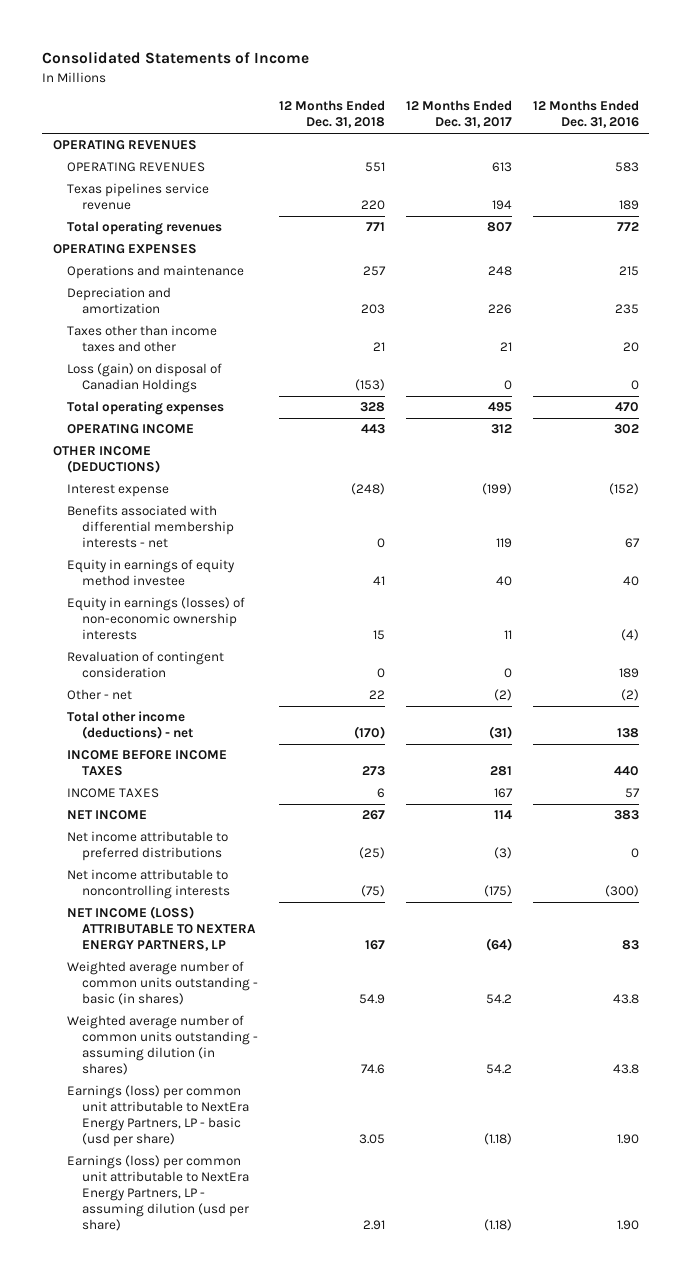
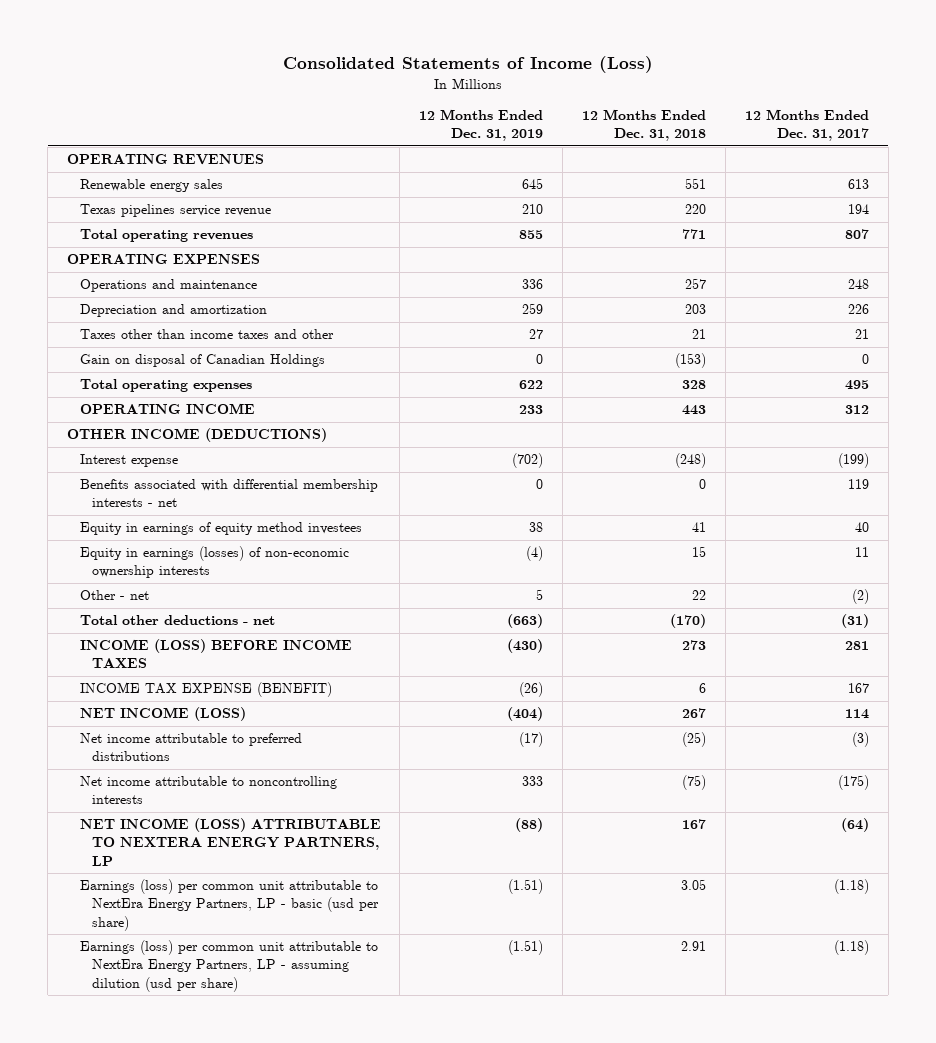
[42,51,310,65] Consolidated Statements of Income -> [282,56,653,74] Consolidated Statements of Income (Loss)
[532,100,639,129] 12 Months Ended Dec. 31, 2016 -> none
none -> [419,109,544,142] 12 Months Ended Dec. 31, 2019
[67,162,206,173] OPERATING REVENUES -> [79,179,223,193] Renewable energy sales
[67,363,223,394] Loss (gain) on disposal of Canadian Holdings -> [79,354,325,368] Gain on disposal of Canadian Holdings
[67,559,236,587] Equity in earnings of equity method investee -> [79,522,362,536] Equity in earnings of equity method investees
[67,651,225,679] Revaluation of contingent consideration -> none
[67,711,193,740] Total other income (deductions) - net -> [79,615,275,626] Total other deductions - net
[67,750,228,777] INCOME BEFORE INCOME TAXES -> [79,639,352,669] INCOME (LOSS) BEFORE INCOME TAXES
[67,788,160,799] INCOME TAXES -> [79,682,332,698] INCOME TAX EXPENSE (BENEFIT)
[67,810,148,821] NET INCOME -> [79,707,246,722] NET INCOME (LOSS)
[67,961,258,1006] Weighted average number of common units outstanding - basic (in shares) -> none
[67,1015,258,1076] Weighted average number of common units outstanding - assuming dilution (in shares) -> none

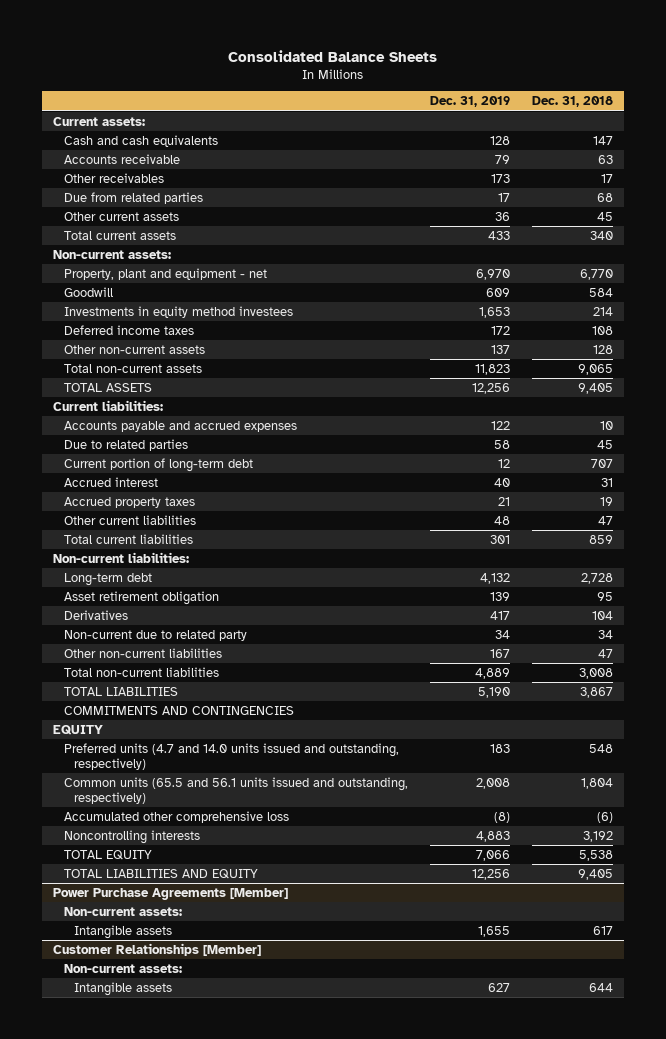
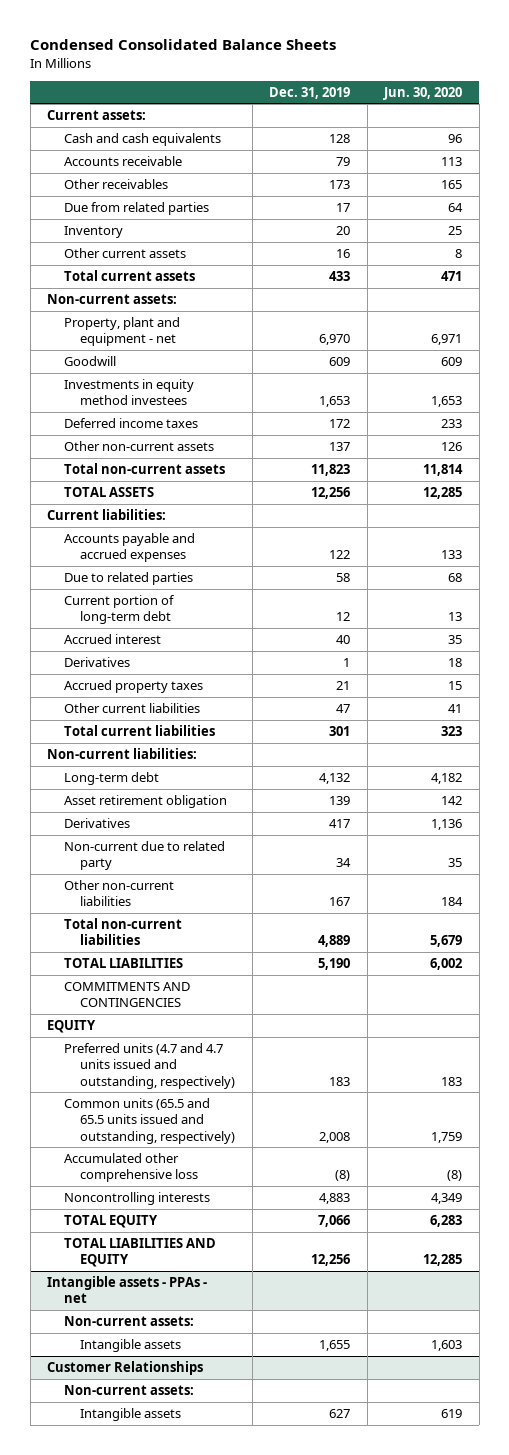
[228,49,438,62] Consolidated Balance Sheets -> [30,39,337,51] Condensed Consolidated Balance Sheets
[531,96,613,108] Dec. 31, 2018 -> none
none -> [383,86,463,100] Jun. 30, 2020
none -> [63,225,123,238] Inventory
[494,211,510,221] 36 -> [336,248,351,258] 16
none -> [63,656,130,667] Derivatives
[493,515,510,525] 48 -> [336,703,351,713] 47
[63,742,399,770] Preferred units (4.7 and 14.0 units issued and outstanding, respectively) -> [63,1042,236,1089] Preferred units (4.7 and 4.7 units issued and outstanding, respectively)
[63,776,408,804] Common units (65.5 and 56.1 units issued and outstanding, respectively) -> [63,1097,236,1144] Common units (65.5 and 65.5 units issued and outstanding, respectively)
[53,887,289,900] Power Purchase Agreements [Member] -> [47,1275,208,1304] Intangible assets - PPAs - net
[53,942,262,956] Customer Relationships [Member] -> [47,1360,204,1375] Customer Relationships

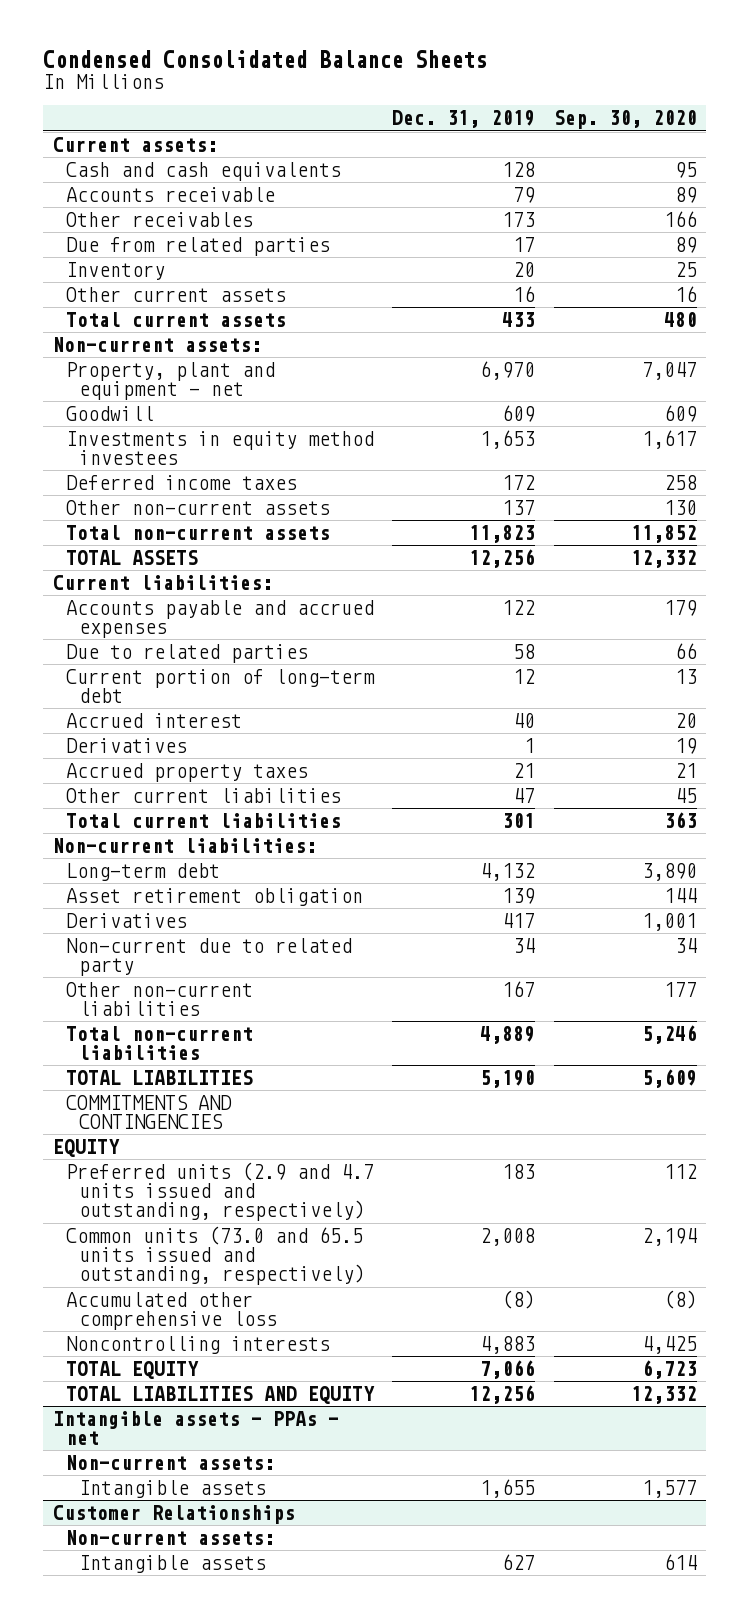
[383,86,463,100] Jun. 30, 2020 -> none
none -> [553,110,697,130] Sep. 30, 2020
[63,1042,236,1089] Preferred units (4.7 and 4.7 units issued and outstanding, respectively) -> [65,1161,374,1222] Preferred units (2.9 and 4.7 units issued and outstanding, respectively)
[63,1097,236,1144] Common units (65.5 and 65.5 units issued and outstanding, respectively) -> [65,1225,365,1286] Common units (73.0 and 65.5 units issued and outstanding, respectively)

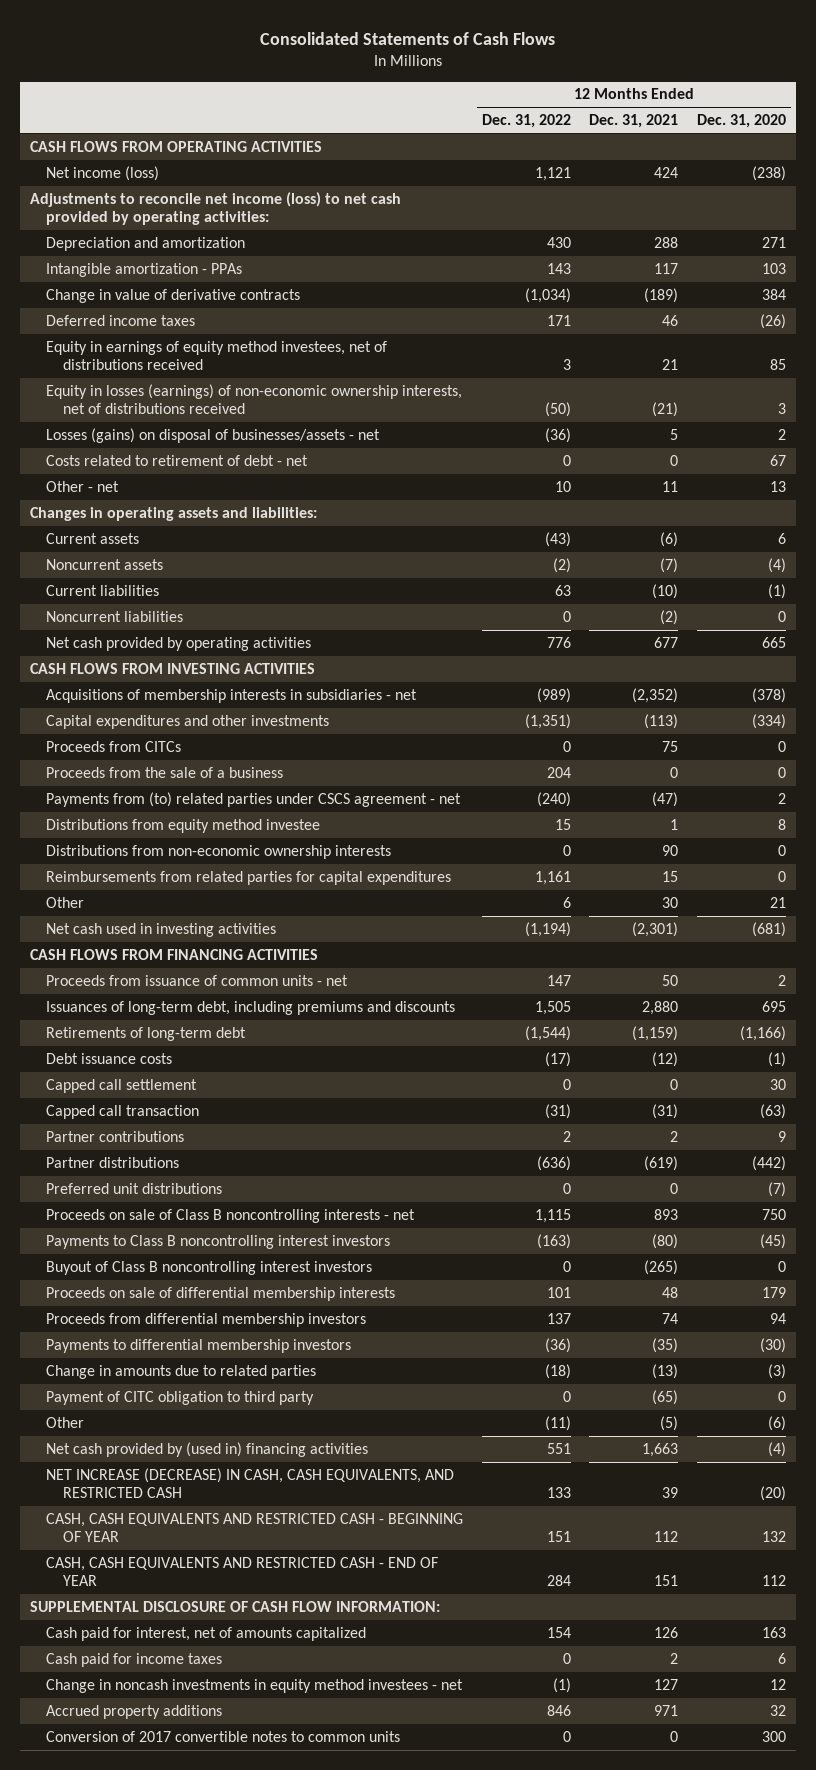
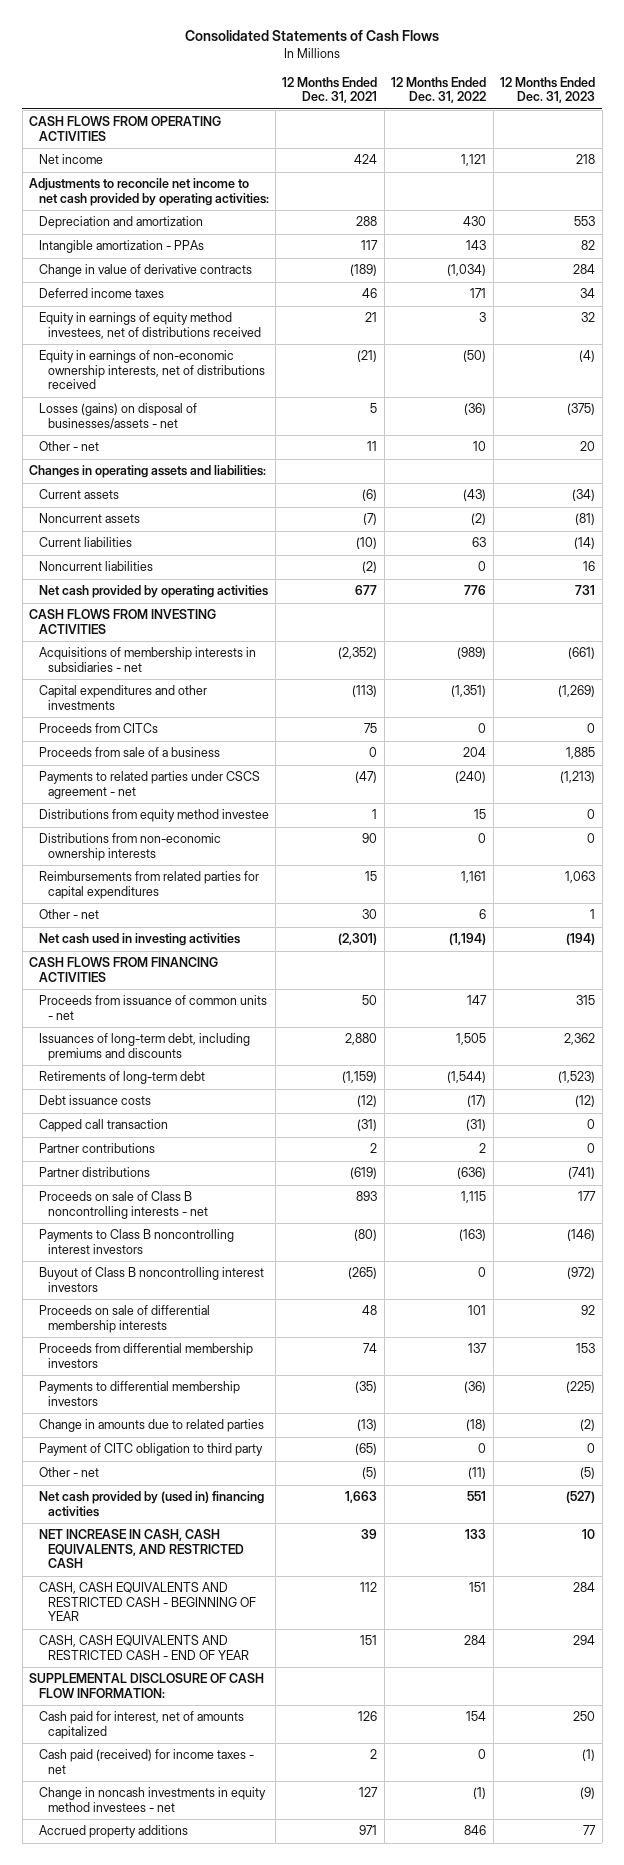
[697,113,787,128] Dec. 31, 2020 -> none
none -> [500,76,596,104] 12 Months Ended Dec. 31, 2023
[46,165,160,181] Net income (loss) -> [38,154,103,165] Net income
[29,191,401,226] Adjustments to reconcile net income (loss) to net cash provided by operating activities: -> [29,178,269,206] Adjustments to reconcile net income to net cash provided by operating activities:
[46,383,463,415] Equity in losses (earnings) of non-economic ownership interests, net of distributions received -> [38,350,265,390] Equity in earnings of non-economic ownership interests, net of distributions received
[46,454,309,466] Costs related to retirement of debt - net -> none
[46,766,284,778] Proceeds from the sale of a business -> [38,747,220,758] Proceeds from sale of a business
[46,791,462,807] Payments from (to) related parties under CSCS agreement - net -> [38,771,260,799] Payments to related parties under CSCS agreement - net
[46,896,85,908] Other -> [38,909,99,920] Other - net
[46,1078,198,1093] Capped call settlement -> none
[46,1182,223,1194] Preferred unit distributions -> none
[46,1416,85,1428] Other -> [38,1467,99,1478] Other - net
[46,1467,455,1499] NET INCREASE (DECREASE) IN CASH, CASH EQUIVALENTS, AND RESTRICTED CASH -> [38,1529,244,1569] NET INCREASE IN CASH, CASH EQUIVALENTS, AND RESTRICTED CASH
[46,1652,223,1667] Cash paid for income taxes -> [38,1749,254,1774] Cash paid (received) for income taxes - net
[46,1730,401,1742] Conversion of 2017 convertible notes to common units -> none

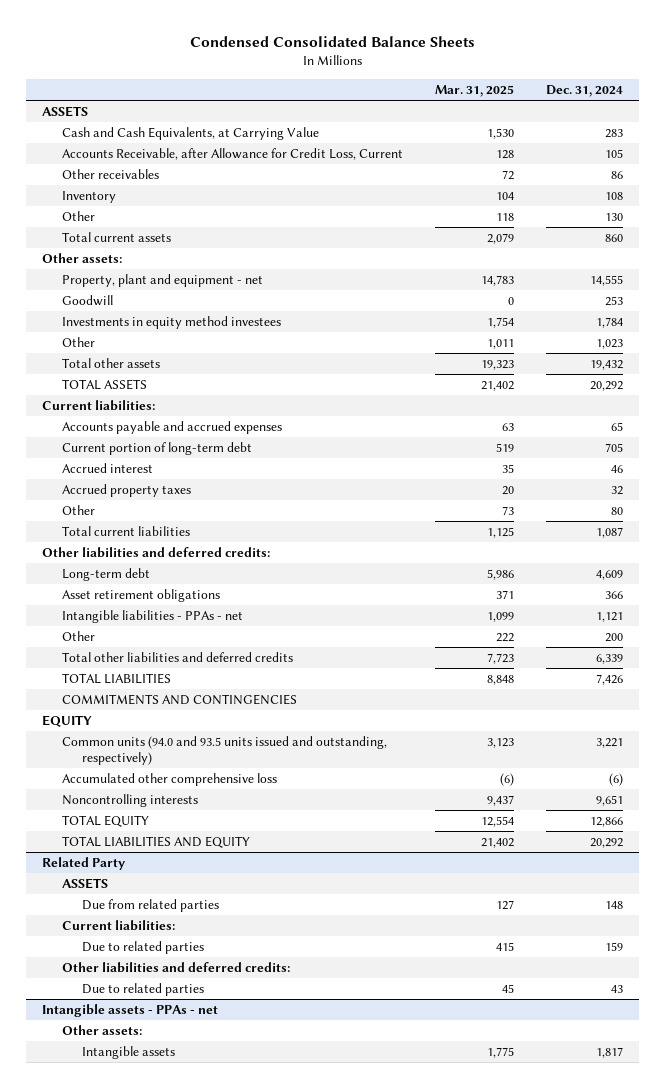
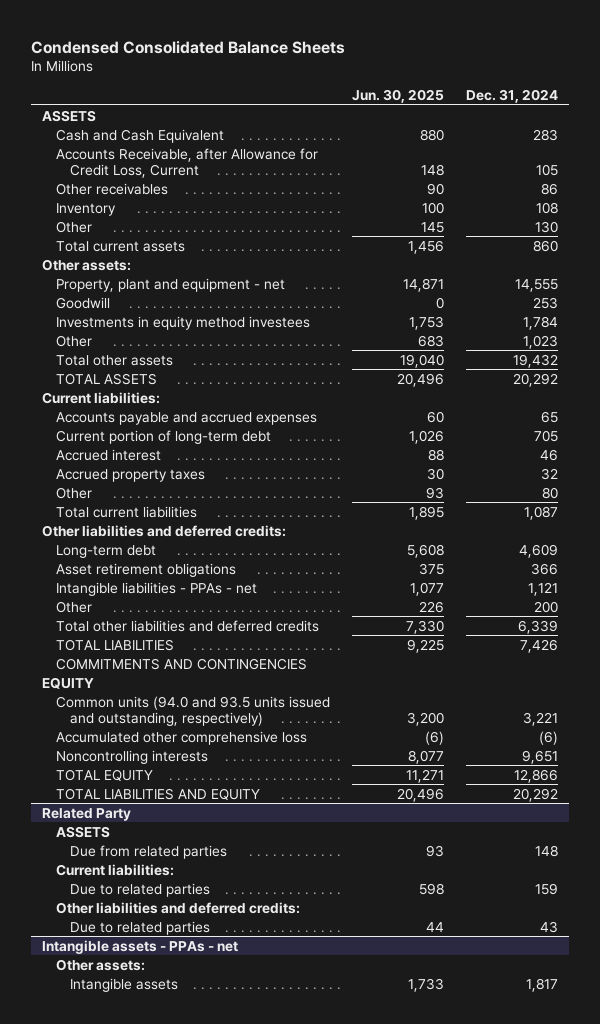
[435,85,515,98] Mar. 31, 2025 -> none
none -> [352,88,445,103] Jun. 30, 2025
[61,127,319,141] Cash and Cash Equivalents, at Carrying Value -> [55,128,224,143] Cash and Cash Equivalent

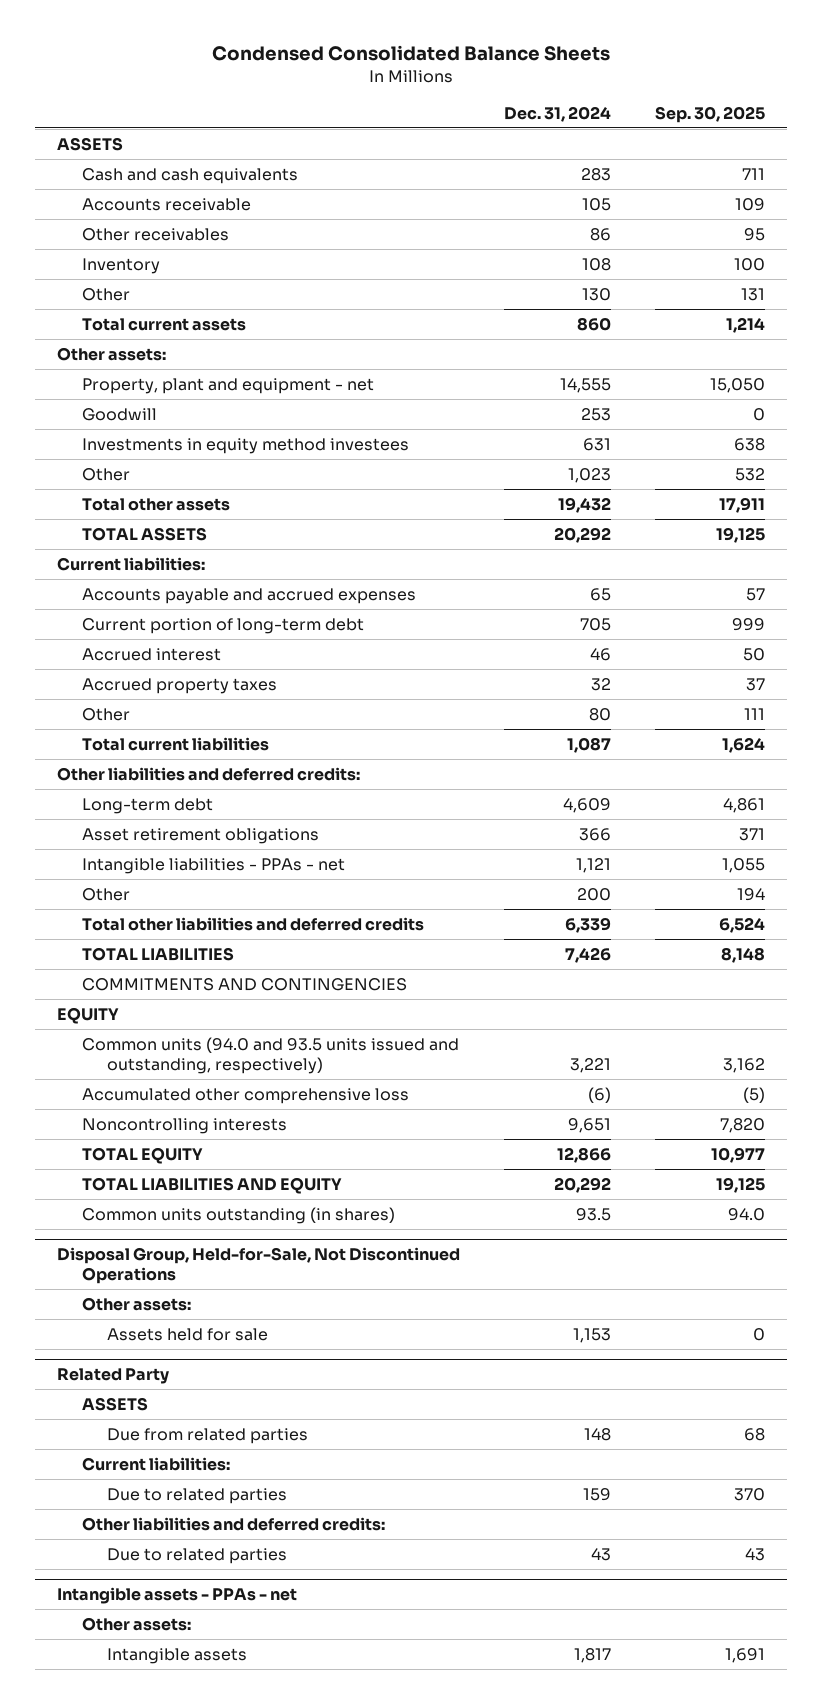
[352,88,445,103] Jun. 30, 2025 -> none
none -> [655,105,766,123] Sep. 30, 2025
[55,128,224,143] Cash and Cash Equivalent -> [82,167,299,184] Cash and cash equivalents
[55,147,318,178] Accounts Receivable, after Allowance for Credit Loss, Current -> [82,197,252,211] Accounts receivable
[523,315,559,330] 1,784 -> [583,437,612,451] 631
none -> [82,1206,396,1224] Common units outstanding (in shares)
none -> [57,1246,461,1285] Disposal Group, Held-for-Sale, Not Discontinued Operations
none -> [82,1296,192,1311] Other assets:
none -> [106,1327,268,1341] Assets held for sale

